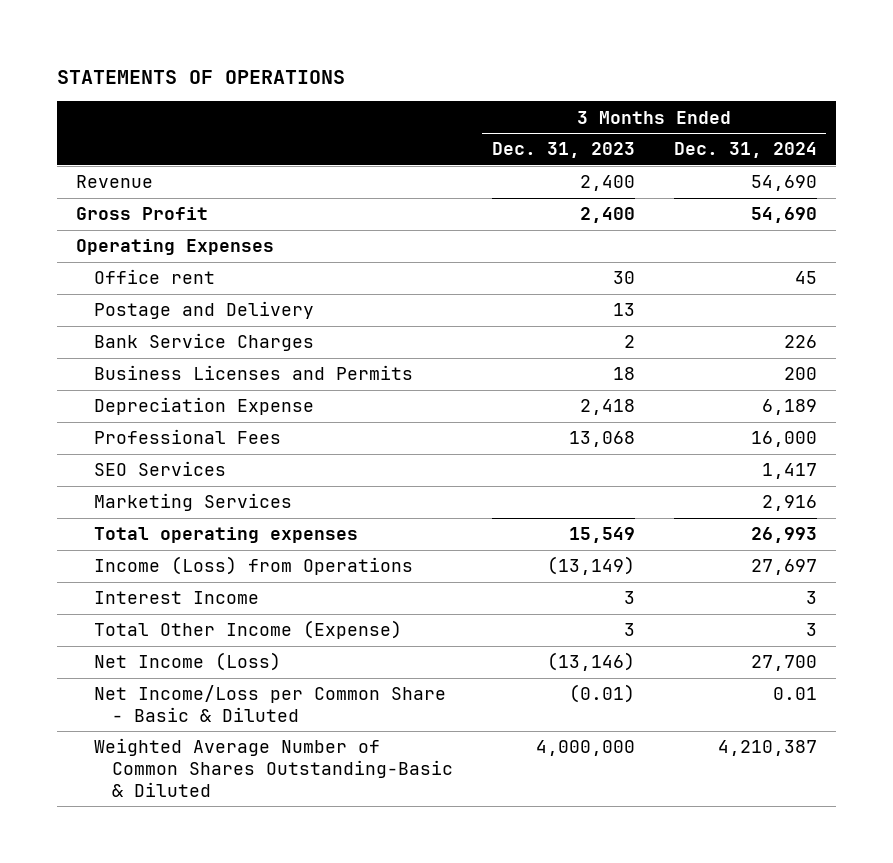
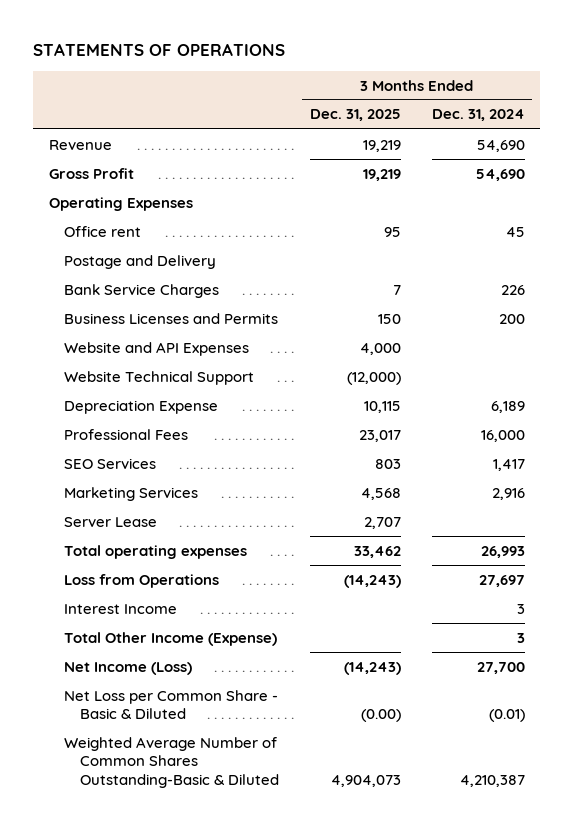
[491,142,635,159] Dec. 31, 2023 -> none
none -> [309,109,401,122] Dec. 31, 2025
none -> [64,341,250,356] Website and API Expenses
none -> [64,370,255,385] Website Technical Support
none -> [64,516,158,527] Server Lease
[93,556,413,576] Income (Loss) from Operations -> [64,573,220,588] Loss from Operations
[93,685,446,723] Net Income/Loss per Common Share - Basic & Diluted -> [64,689,279,720] Net Loss per Common Share - Basic & Diluted
[772,687,817,701] 0.01 -> [488,709,525,723] (0.01)

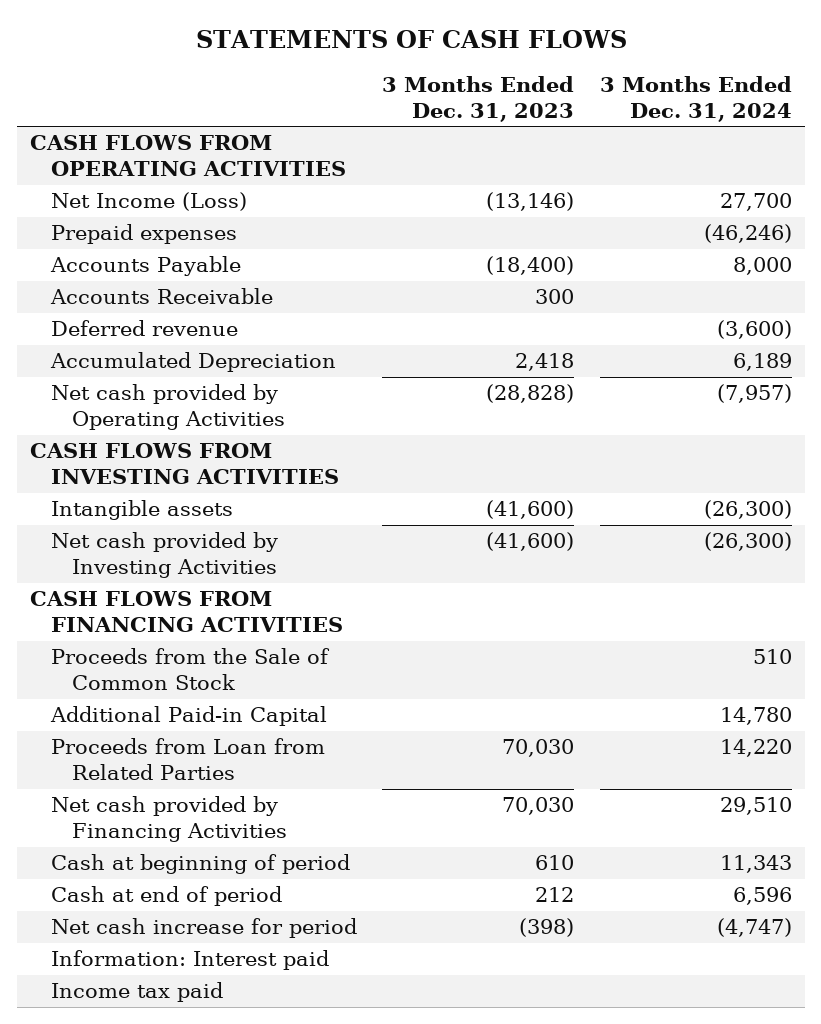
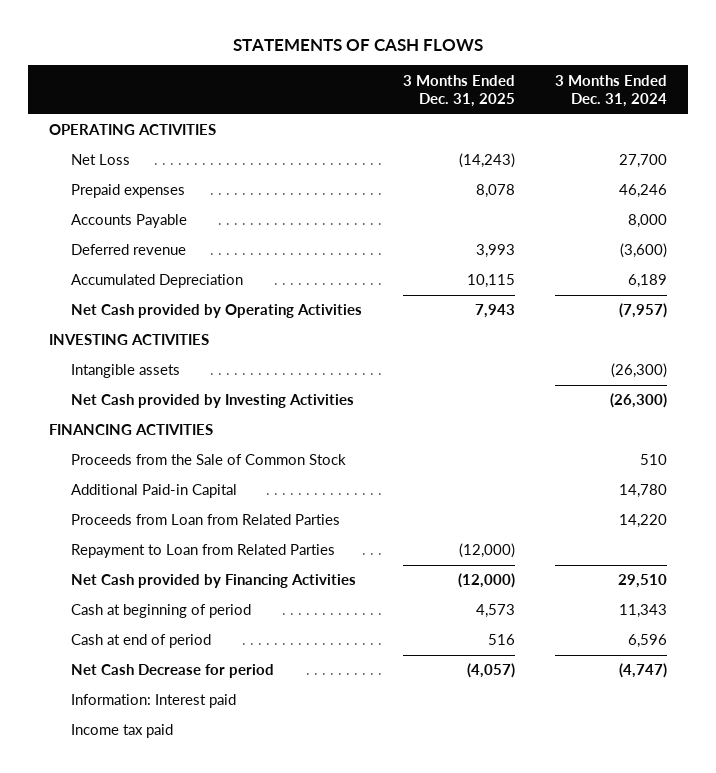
[382,75,575,122] 3 Months Ended Dec. 31, 2023 -> none
none -> [402,74,515,108] 3 Months Ended Dec. 31, 2025
[29,135,346,177] CASH FLOWS FROM OPERATING ACTIVITIES -> [48,124,216,136] OPERATING ACTIVITIES
[50,192,247,212] Net Income (Loss) -> [70,154,130,166] Net Loss
[703,224,792,244] (46,246) -> [619,184,668,199] 46,246
[49,288,273,305] Accounts Receivable -> none
[50,384,286,431] Net cash provided by Operating Activities -> [70,304,362,319] Net Cash provided by Operating Activities
[29,443,339,485] CASH FLOWS FROM INVESTING ACTIVITIES -> [48,334,209,346] INVESTING ACTIVITIES
[50,532,278,579] Net cash provided by Investing Activities -> [70,394,354,409] Net Cash provided by Investing Activities
[29,591,343,633] CASH FLOWS FROM FINANCING ACTIVITIES -> [48,424,213,436] FINANCING ACTIVITIES
none -> [70,544,335,559] Repayment to Loan from Related Parties
[50,796,288,843] Net cash provided by Financing Activities -> [70,574,356,589] Net Cash provided by Financing Activities
[50,918,357,939] Net cash increase for period -> [70,664,274,679] Net Cash Decrease for period

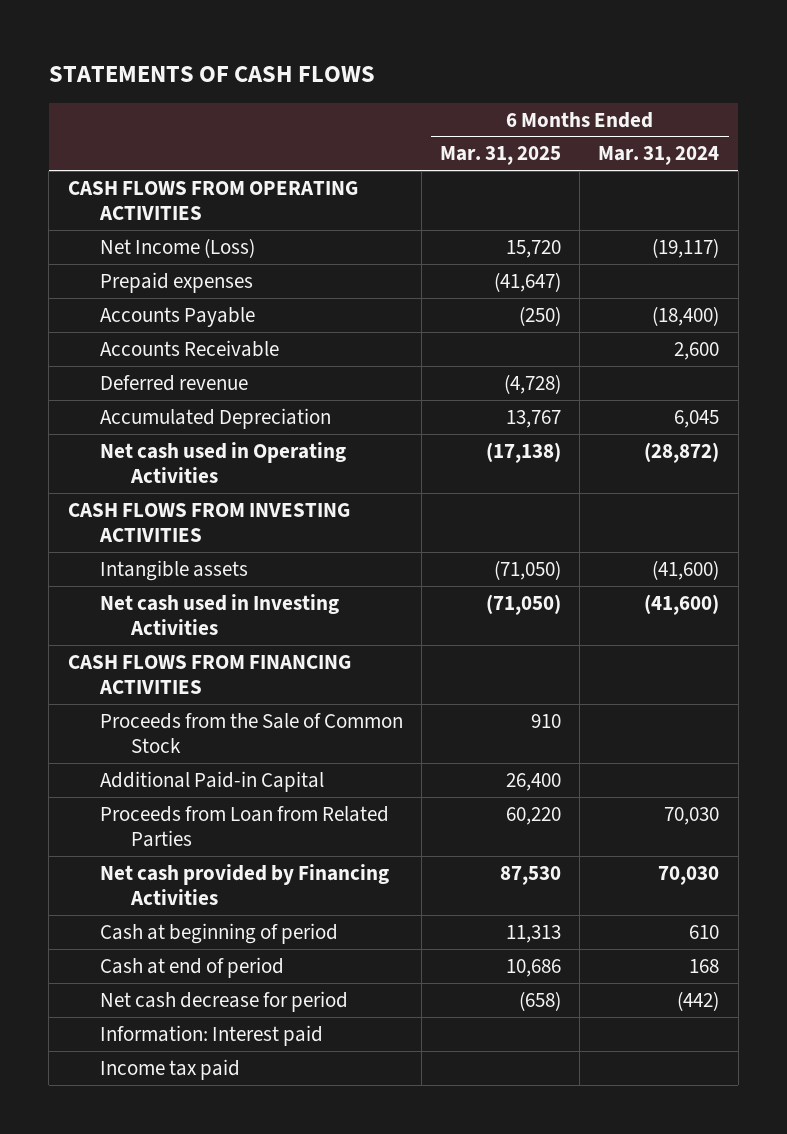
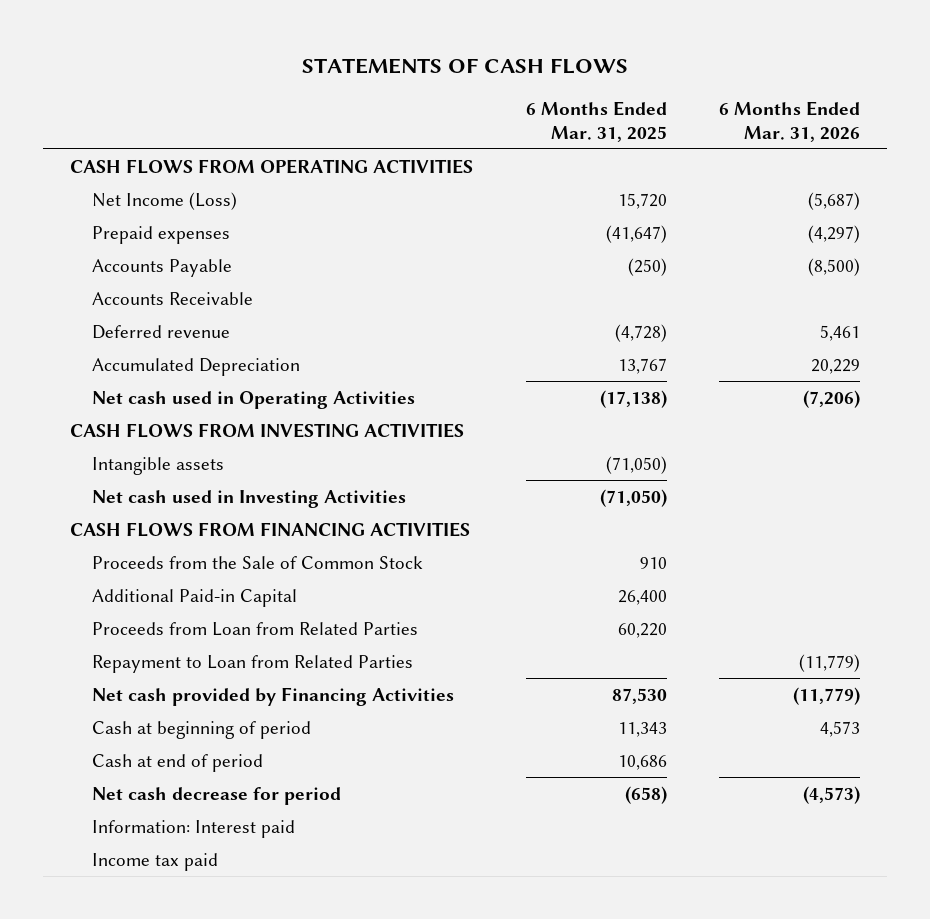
[598,146,720,166] Mar. 31, 2024 -> none
none -> [719,101,861,142] 6 Months Ended Mar. 31, 2026
none -> [91,654,413,673] Repayment to Loan from Related Parties
[505,924,561,943] 11,313 -> [617,721,667,737] 11,343

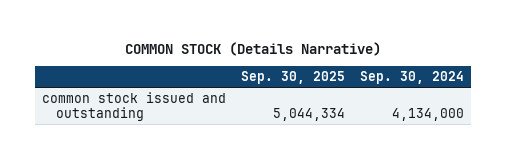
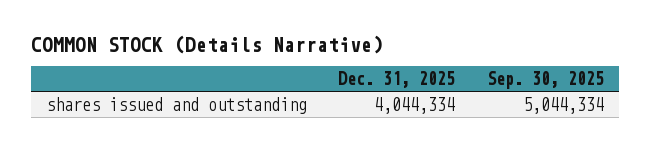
[359,71,464,85] Sep. 30, 2024 -> none
none -> [338,70,456,88] Dec. 31, 2025
[42,92,227,121] common stock issued and outstanding -> [46,96,308,114] shares issued and outstanding

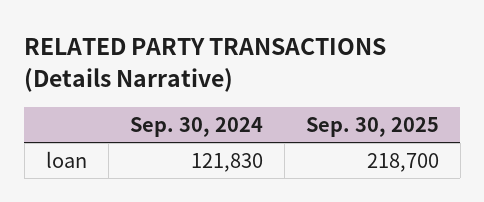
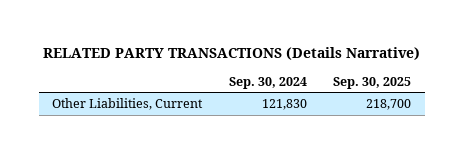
[45,151,87,169] loan -> [52,98,204,111] Other Liabilities, Current

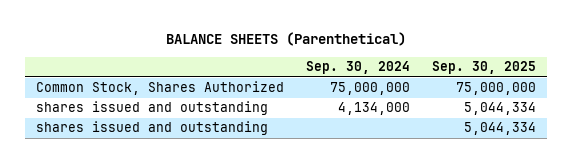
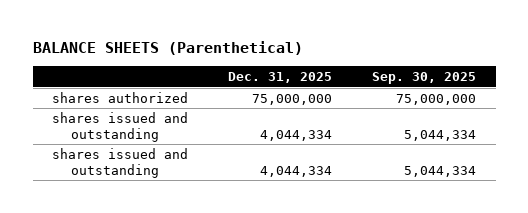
[306,61,411,75] Sep. 30, 2024 -> none
none -> [228,72,333,84] Dec. 31, 2025
[36,81,285,96] Common Stock, Shares Authorized -> [52,91,189,103] shares authorized

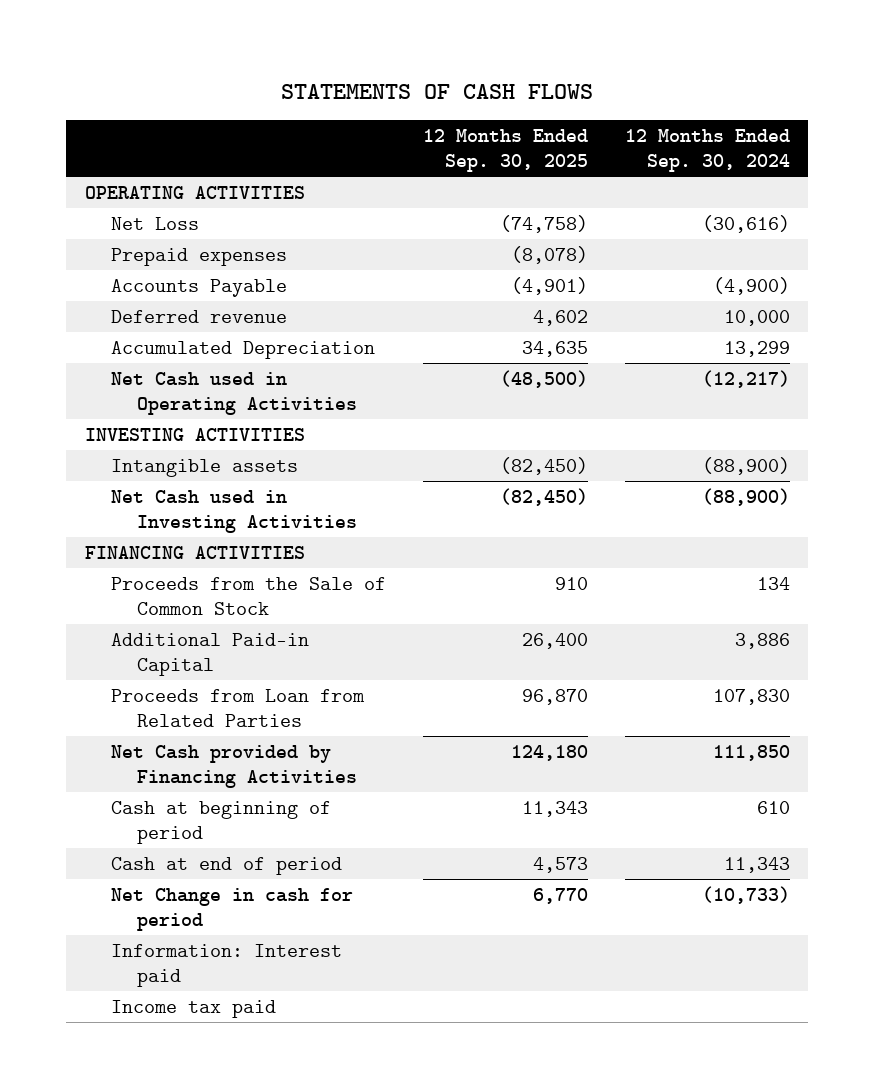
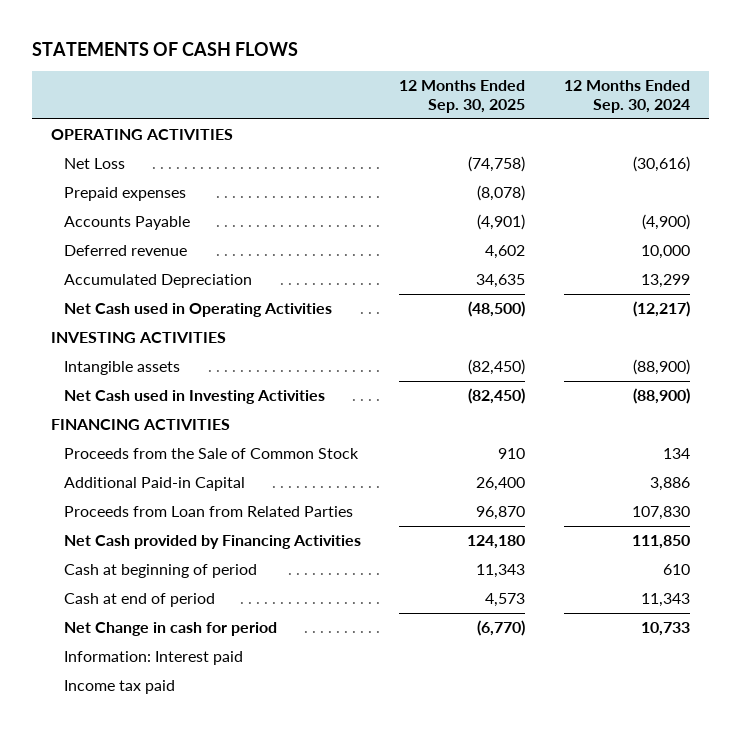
[532,888,588,905] 6,770 -> [477,619,526,636] (6,770)
[701,886,790,905] (10,733) -> [640,621,690,636] 10,733

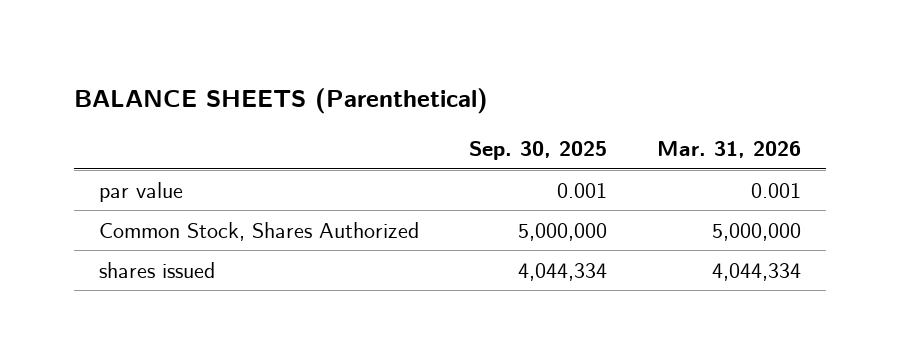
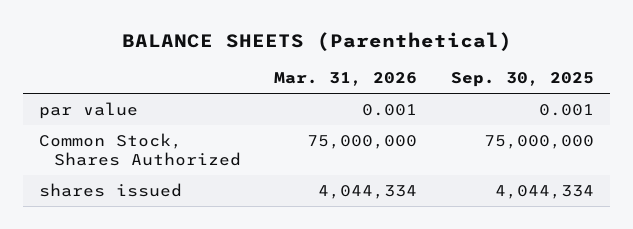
[518,222,608,241] 5,000,000 -> [483,134,594,149] 75,000,000
[711,222,801,241] 5,000,000 -> [307,134,418,149] 75,000,000

